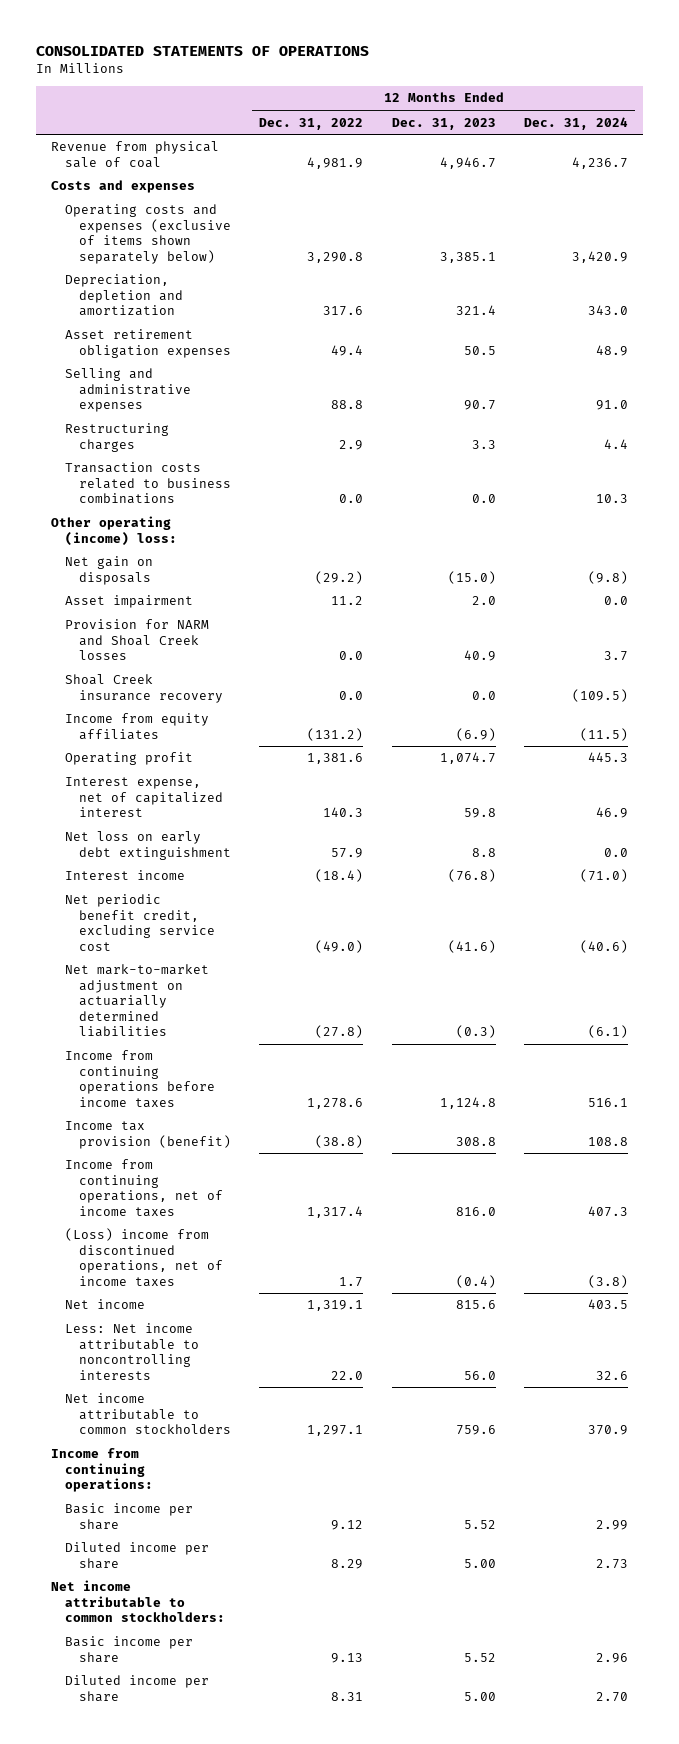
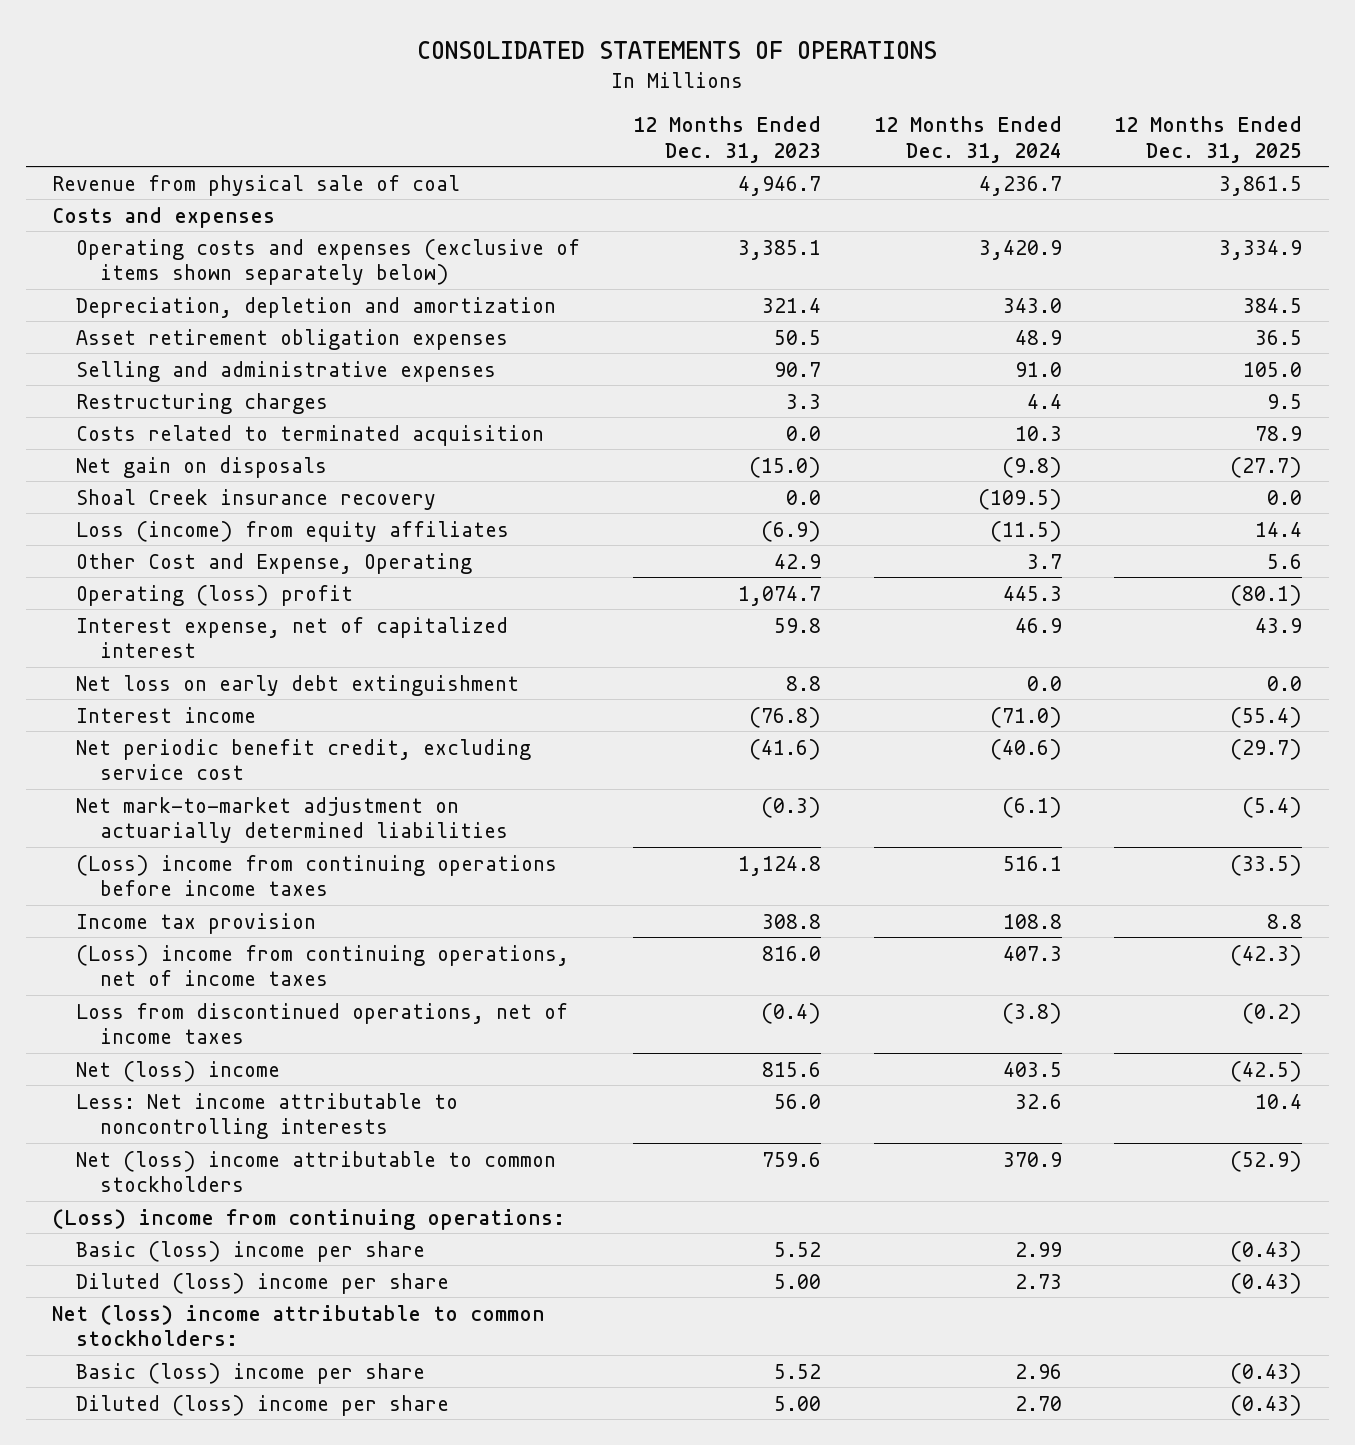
[259,117,364,130] Dec. 31, 2022 -> none
none -> [1114,116,1303,163] 12 Months Ended Dec. 31, 2025
[50,516,177,546] Other operating (income) loss: -> none
[64,462,231,505] Transaction costs related to business combinations -> [75,424,544,446] Costs related to terminated acquisition
[64,595,193,609] Asset impairment -> none
[64,619,209,661] Provision for NARM and Shoal Creek losses -> none
[64,713,209,740] Income from equity affiliates -> [75,520,509,542] Loss (income) from equity affiliates
none -> [75,552,472,574] Other Cost and Expense, Operating
[64,752,193,766] Operating profit -> [75,584,353,606] Operating (loss) profit
[64,1050,215,1108] Income from continuing operations before income taxes -> [75,854,557,896] (Loss) income from continuing operations before income taxes
[64,1121,231,1149] Income tax provision (benefit) -> [75,912,316,934] Income tax provision
[64,1159,223,1217] Income from continuing operations, net of income taxes -> [75,944,569,986] (Loss) income from continuing operations, net of income taxes
[64,1228,223,1287] (Loss) income from discontinued operations, net of income taxes -> [75,1002,568,1044] Loss from discontinued operations, net of income taxes
[64,1299,145,1310] Net income -> [75,1060,280,1082] Net (loss) income
[64,1393,231,1435] Net income attributable to common stockholders -> [75,1150,556,1192] Net (loss) income attributable to common stockholders
[50,1448,153,1493] Income from continuing operations: -> [52,1208,566,1230] (Loss) income from continuing operations:
[64,1503,193,1530] Basic income per share -> [75,1240,425,1262] Basic (loss) income per share
[64,1542,209,1569] Diluted income per share -> [75,1272,449,1294] Diluted (loss) income per share
[50,1580,225,1623] Net income attributable to common stockholders: -> [52,1304,546,1346] Net (loss) income attributable to common stockholders:
[64,1636,193,1663] Basic income per share -> [75,1362,425,1384] Basic (loss) income per share
[64,1675,209,1702] Diluted income per share -> [75,1394,449,1416] Diluted (loss) income per share

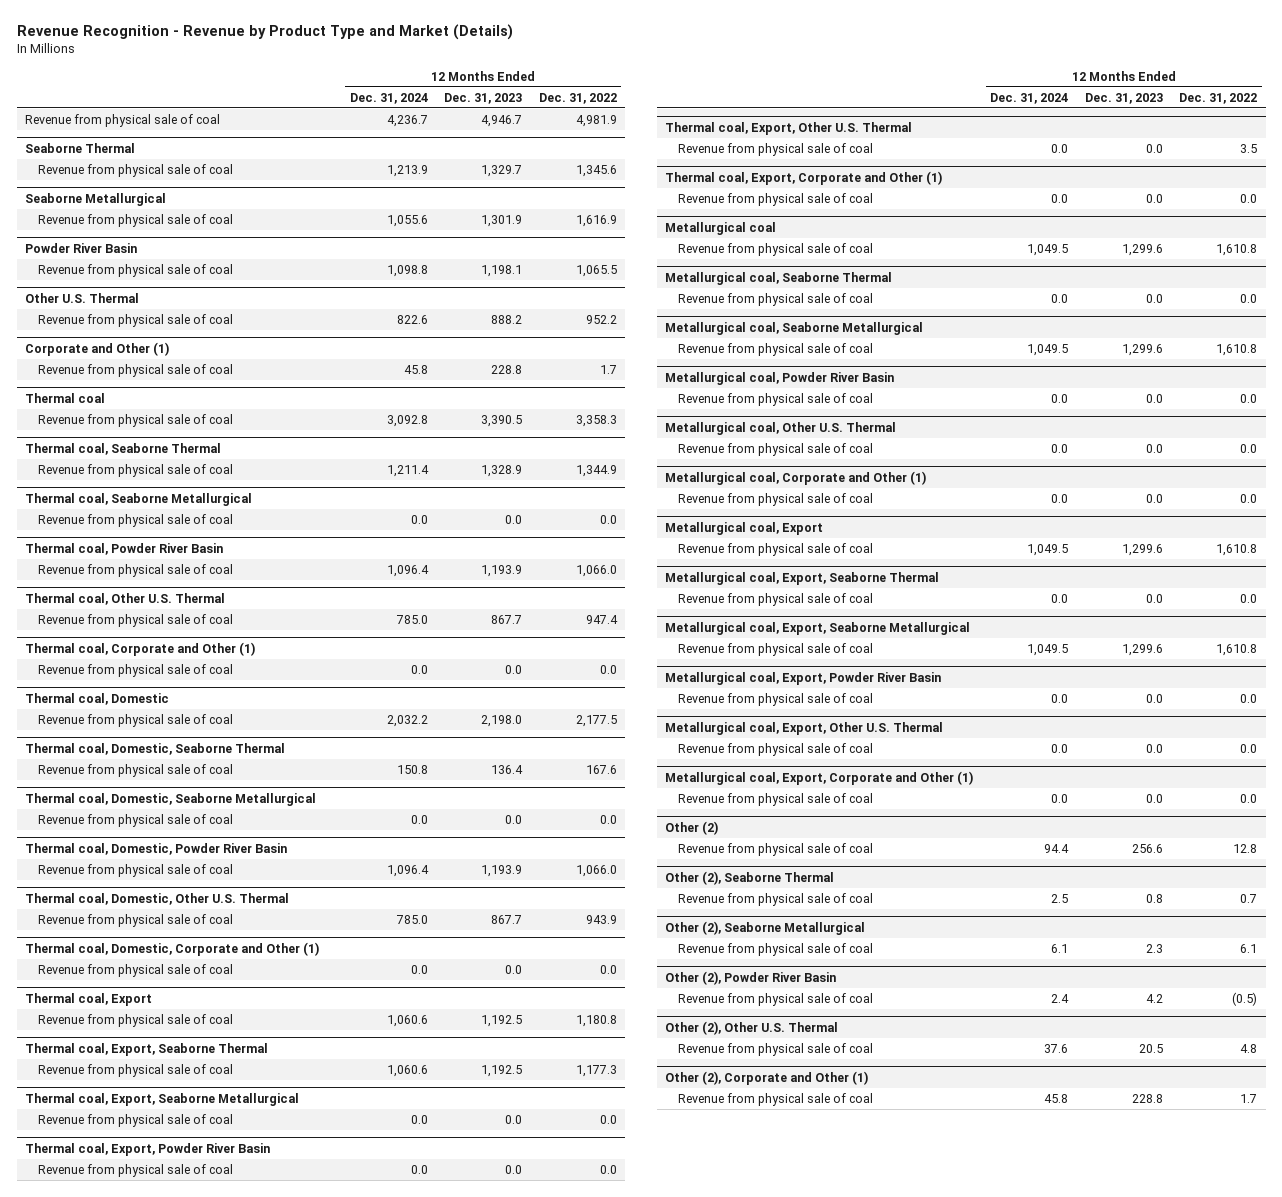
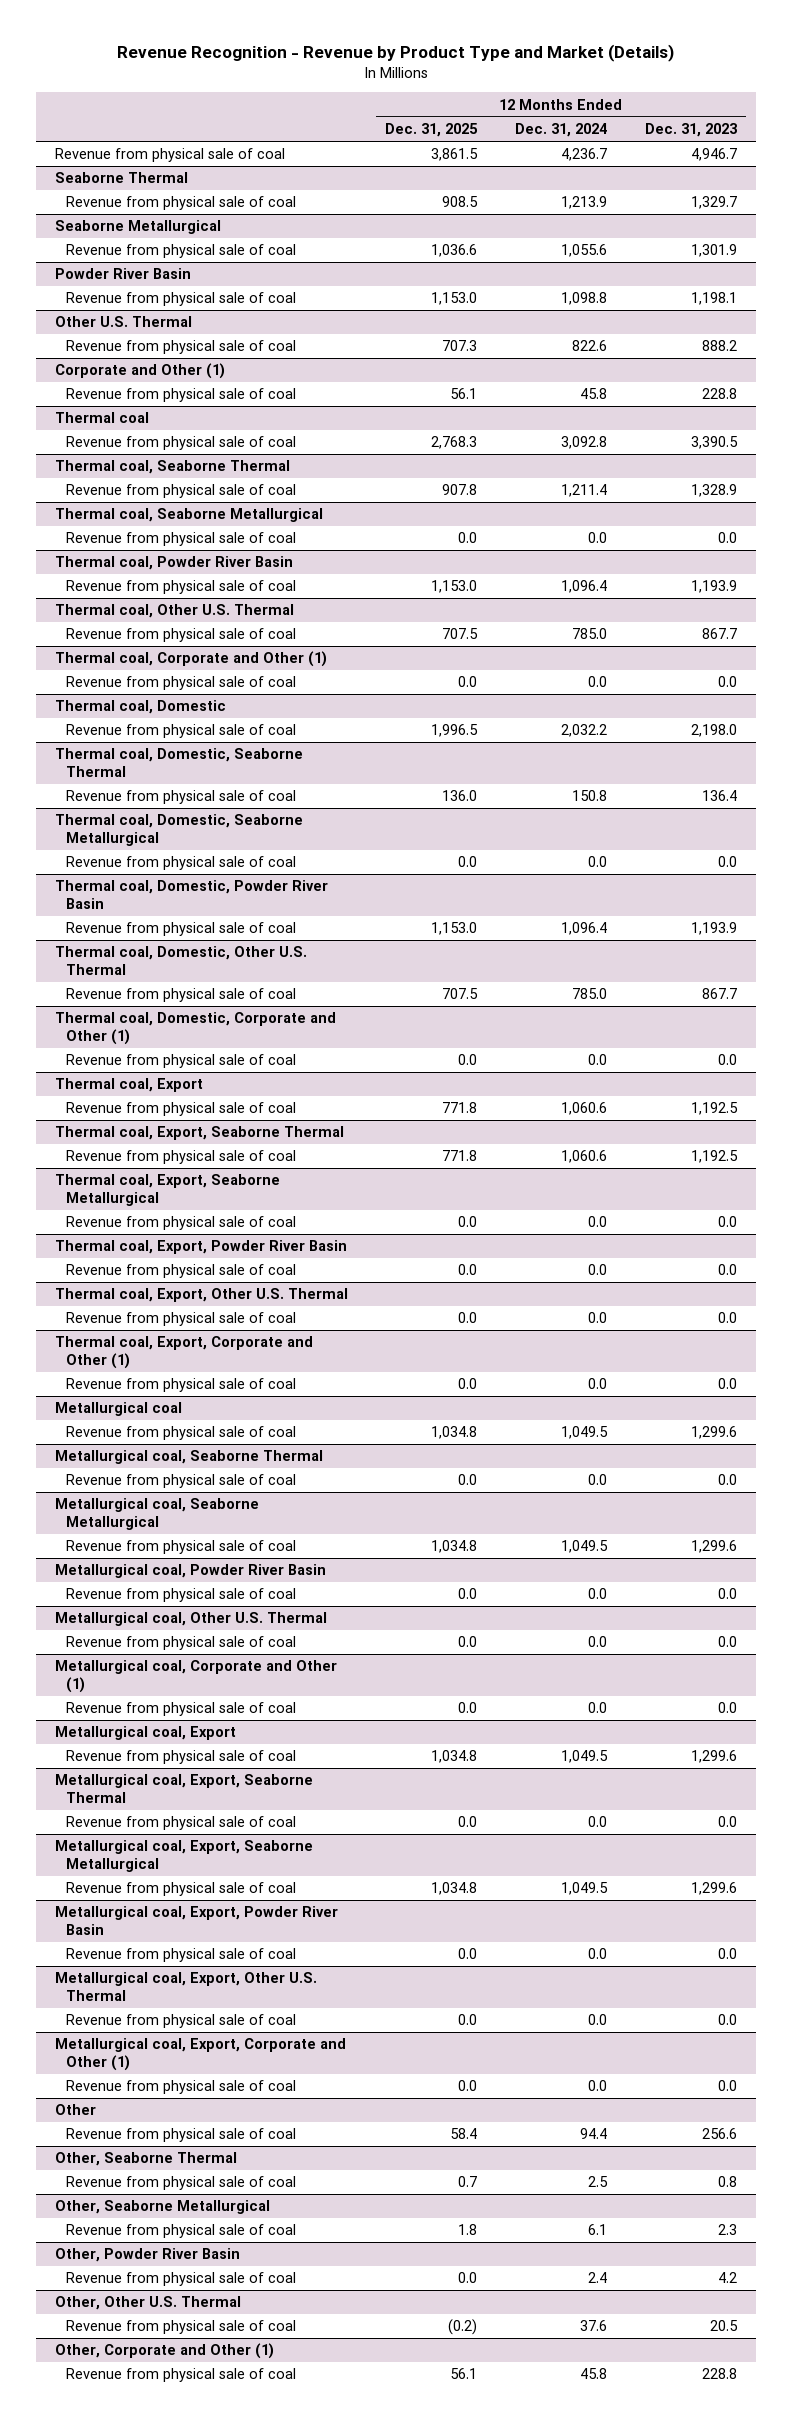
[539,92,618,104] Dec. 31, 2022 -> none
none -> [385,123,479,138] Dec. 31, 2025
[665,820,719,835] Other (2) -> [54,2104,96,2116] Other
[665,870,835,885] Other (2), Seaborne Thermal -> [54,2152,237,2167] Other, Seaborne Thermal
[665,920,866,935] Other (2), Seaborne Metallurgical -> [54,2200,270,2215] Other, Seaborne Metallurgical
[665,970,837,985] Other (2), Powder River Basin -> [54,2248,240,2263] Other, Powder River Basin
[665,1020,839,1035] Other (2), Other U.S. Thermal -> [54,2296,241,2311] Other, Other U.S. Thermal
[665,1070,869,1085] Other (2), Corporate and Other (1) -> [54,2343,274,2360] Other, Corporate and Other (1)

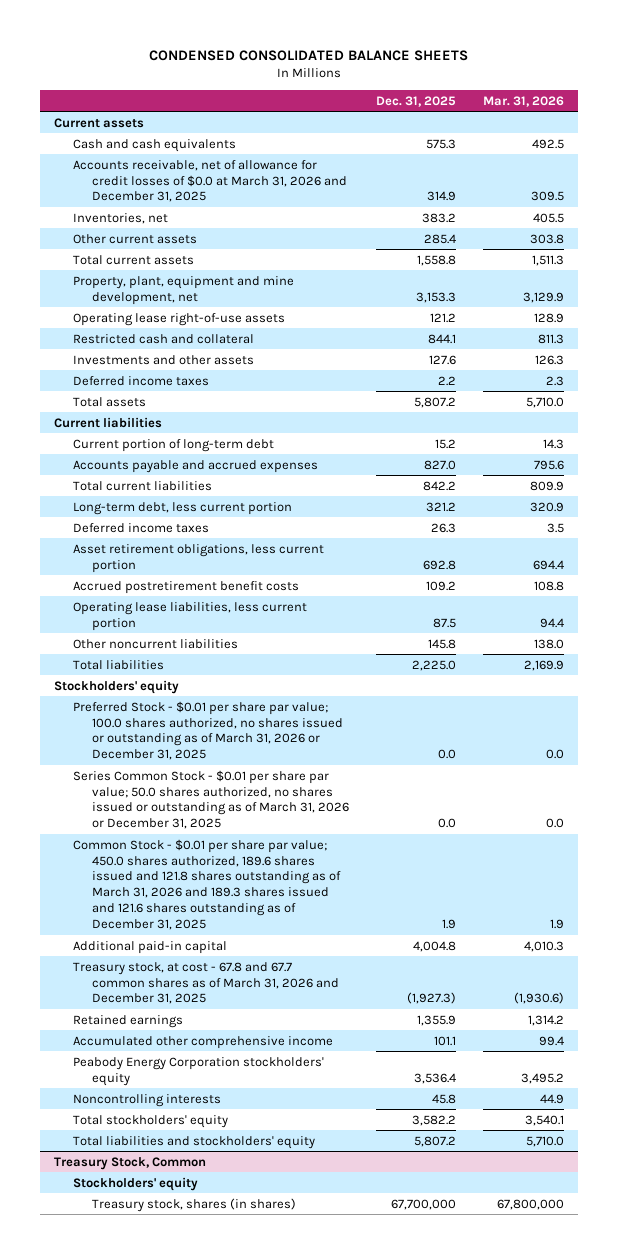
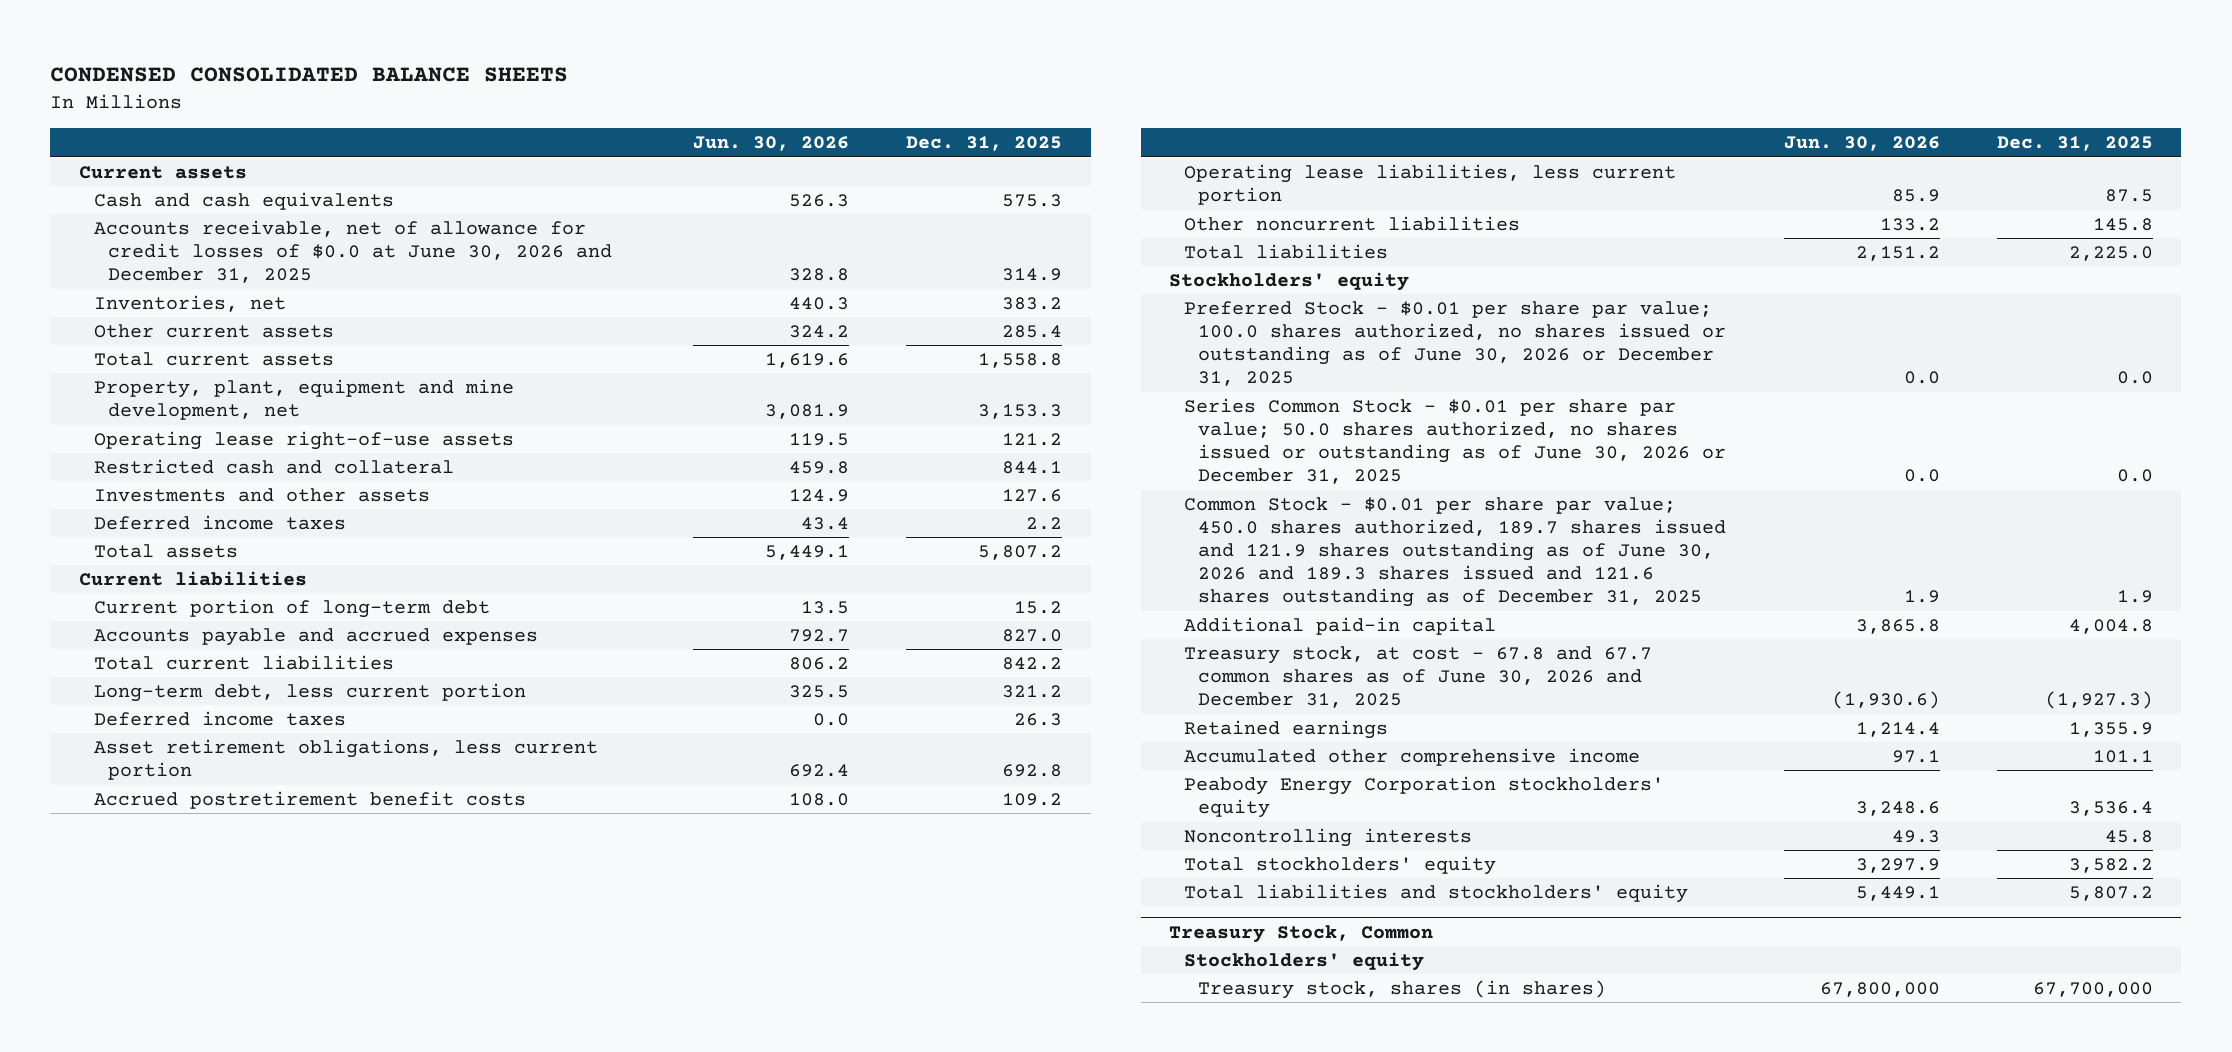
[483,95,565,107] Mar. 31, 2026 -> none
none -> [693,136,850,152] Jun. 30, 2026
[72,159,348,203] Accounts receivable, net of allowance for credit losses of $0.0 at March 31, 2026 and December 31, 2025 -> [93,219,613,284] Accounts receivable, net of allowance for credit losses of $0.0 at June 30, 2026 and December 31, 2025
[72,700,344,761] Preferred Stock - $0.01 per share par value; 100.0 shares authorized, no shares issued or outstanding as of March 31, 2026 or December 31, 2025 -> [1183,300,1727,387] Preferred Stock - $0.01 per share par value; 100.0 shares authorized, no shares issued or outstanding as of June 30, 2026 or December 31, 2025
[72,769,350,830] Series Common Stock - $0.01 per share par value; 50.0 shares authorized, no shares issued or outstanding as of March 31, 2026 or December 31, 2025 -> [1183,397,1727,485] Series Common Stock - $0.01 per share par value; 50.0 shares authorized, no shares issued or outstanding as of June 30, 2026 or December 31, 2025
[72,838,342,931] Common Stock - $0.01 per share par value; 450.0 shares authorized, 189.6 shares issued and 121.8 shares outstanding as of March 31, 2026 and 189.3 shares issued and 121.6 shares outstanding as of December 31, 2025 -> [1183,496,1727,608] Common Stock - $0.01 per share par value; 450.0 shares authorized, 189.7 shares issued and 121.9 shares outstanding as of June 30, 2026 and 189.3 shares issued and 121.6 shares outstanding as of December 31, 2025
[72,961,340,1005] Treasury stock, at cost - 67.8 and 67.7 common shares as of March 31, 2026 and December 31, 2025 -> [1183,645,1652,709] Treasury stock, at cost - 67.8 and 67.7 common shares as of June 30, 2026 and December 31, 2025

